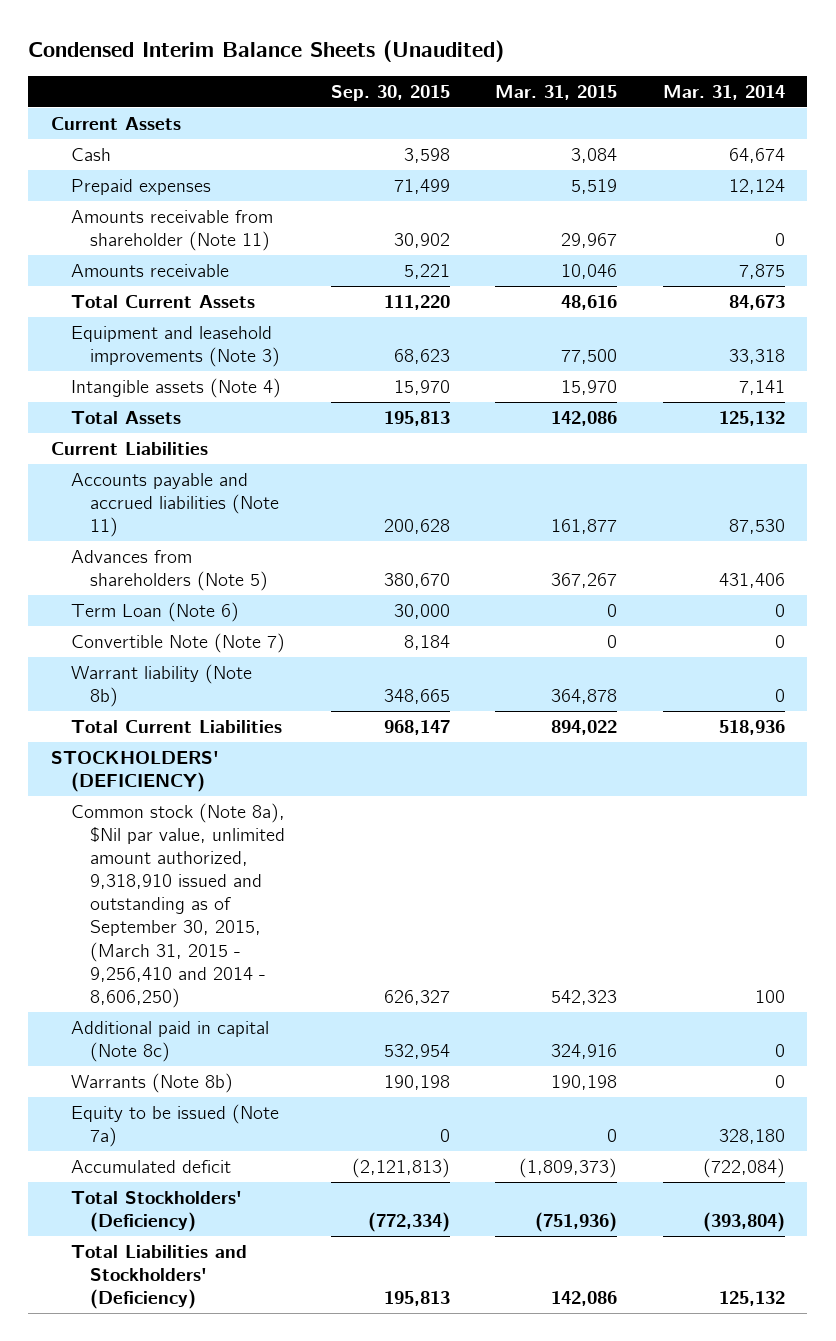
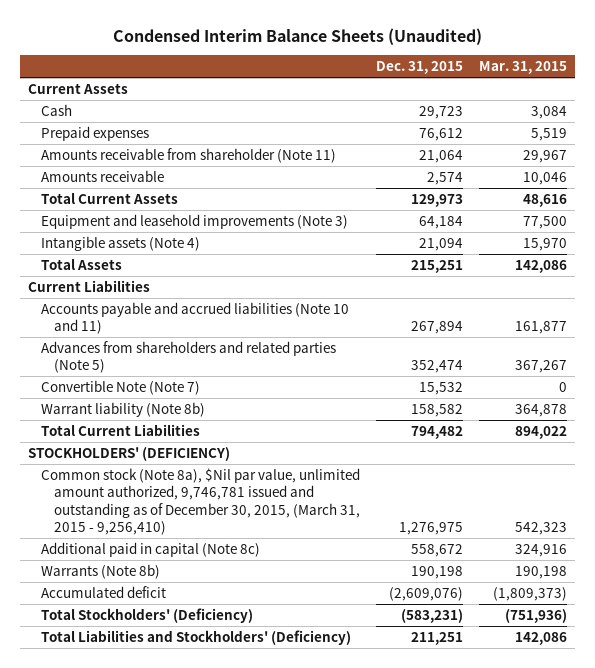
[330,85,450,102] Sep. 30, 2015 -> none
[662,85,785,101] Mar. 31, 2014 -> none
none -> [376,61,464,75] Dec. 31, 2015
[70,601,239,622] Term Loan (Note 6) -> none
[70,472,280,538] Accounts payable and accrued liabilities (Note 11) -> [41,302,350,335] Accounts payable and accrued liabilities (Note 10 and 11)
[70,549,269,591] Advances from shareholders (Note 5) -> [41,341,337,374] Advances from shareholders and related parties (Note 5)
[70,802,286,1008] Common stock (Note 8a), $Nil par value, unlimited amount authorized, 9,318,910 issued and outstanding as of September 30, 2015, (March 31, 2015 - 9,256,410 and 2014 - 8,606,250) -> [41,468,361,536] Common stock (Note 8a), $Nil par value, unlimited amount authorized, 9,746,781 issued and outstanding as of December 30, 2015, (March 31, 2015 - 9,256,410)
[70,1103,279,1147] Equity to be issued (Note 7a) -> none

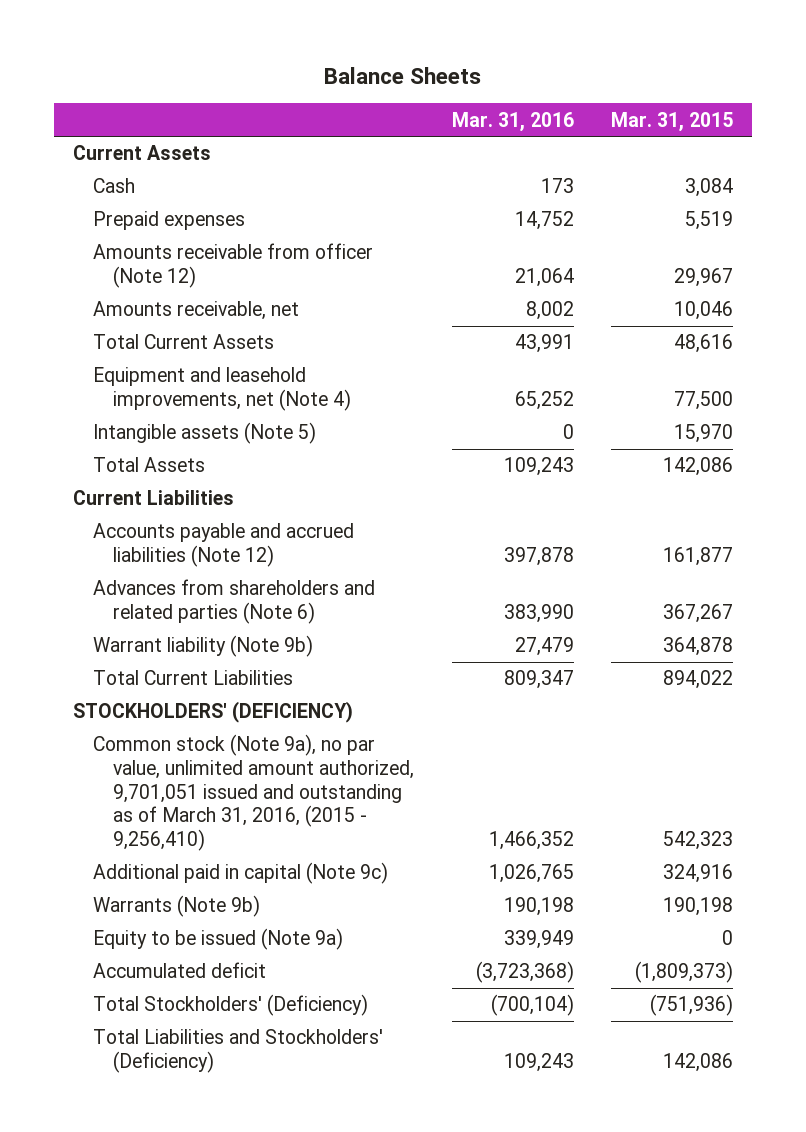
[112,27,482,45] Condensed Interim Balance Sheets (Unaudited) -> [323,67,481,85] Balance Sheets
[376,61,464,75] Dec. 31, 2015 -> none
none -> [451,111,574,132] Mar. 31, 2016
[41,148,337,164] Amounts receivable from shareholder (Note 11) -> [92,243,373,288] Amounts receivable from officer (Note 12)
[41,170,165,183] Amounts receivable -> [92,301,299,321] Amounts receivable, net
[41,214,349,230] Equipment and leasehold improvements (Note 3) -> [92,367,352,411] Equipment and leasehold improvements, net (Note 4)
[41,236,201,252] Intangible assets (Note 4) -> [92,422,316,445] Intangible assets (Note 5)
[41,380,201,396] Convertible Note (Note 7) -> none
[41,302,350,335] Accounts payable and accrued liabilities (Note 10 and 11) -> [92,523,354,567] Accounts payable and accrued liabilities (Note 12)
[41,341,337,374] Advances from shareholders and related parties (Note 5) -> [92,579,375,624] Advances from shareholders and related parties (Note 6)
[41,402,206,418] Warrant liability (Note 8b) -> [92,635,313,658] Warrant liability (Note 9b)
[41,468,361,536] Common stock (Note 8a), $Nil par value, unlimited amount authorized, 9,746,781 issued and outstanding as of December 30, 2015, (March 31, 2015 - 9,256,410) -> [92,734,415,852] Common stock (Note 9a), no par value, unlimited amount authorized, 9,701,051 issued and outstanding as of March 31, 2016, (2015 - 9,256,410)
[41,542,261,558] Additional paid in capital (Note 8c) -> [92,862,388,885] Additional paid in capital (Note 9c)
[41,564,161,580] Warrants (Note 8b) -> [92,895,260,918] Warrants (Note 9b)
none -> [92,928,343,951] Equity to be issued (Note 9a)

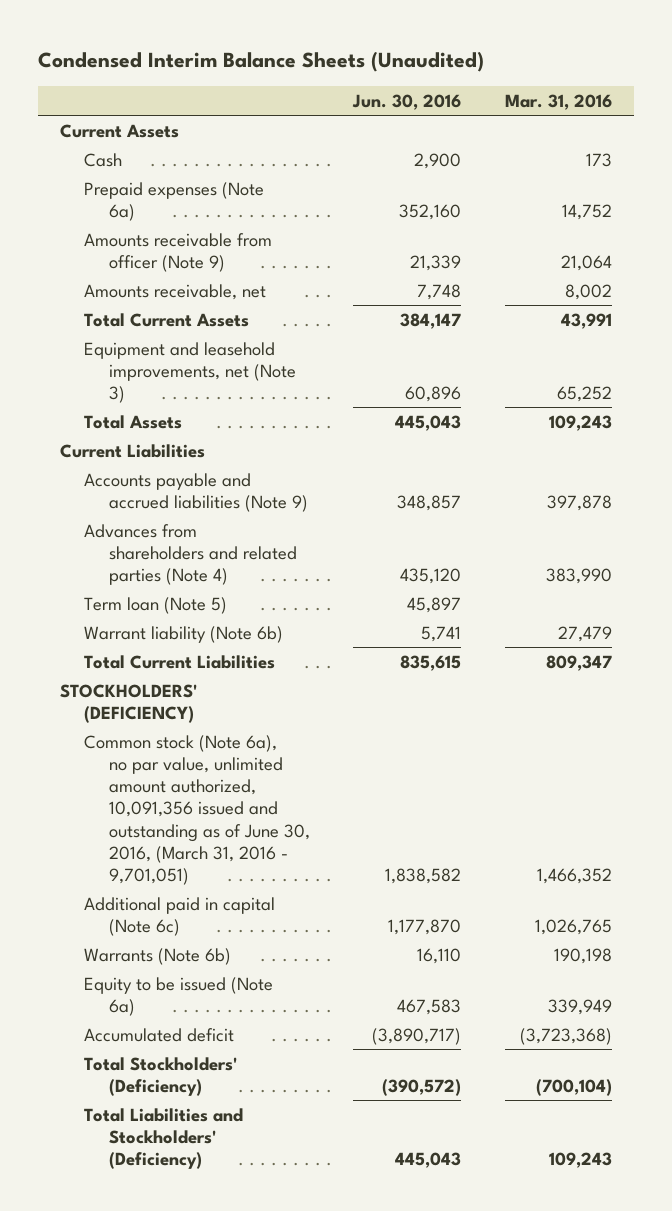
[323,67,481,85] Balance Sheets -> [38,51,485,73] Condensed Interim Balance Sheets (Unaudited)
[611,111,734,132] Mar. 31, 2015 -> none
none -> [352,93,462,110] Jun. 30, 2016
[92,211,245,231] Prepaid expenses -> [84,181,265,221] Prepaid expenses (Note 6a)
[92,243,373,288] Amounts receivable from officer (Note 12) -> [84,232,273,272] Amounts receivable from officer (Note 9)
[92,422,316,445] Intangible assets (Note 5) -> none
[92,367,352,411] Equipment and leasehold improvements, net (Note 4) -> [84,341,296,404] Equipment and leasehold improvements, net (Note 3)
[92,523,354,567] Accounts payable and accrued liabilities (Note 12) -> [84,472,308,512] Accounts payable and accrued liabilities (Note 9)
[92,579,375,624] Advances from shareholders and related parties (Note 6) -> [84,523,297,586] Advances from shareholders and related parties (Note 4)
none -> [84,596,228,614] Term loan (Note 5)
[92,635,313,658] Warrant liability (Note 9b) -> [84,625,284,643] Warrant liability (Note 6b)
[92,734,415,852] Common stock (Note 9a), no par value, unlimited amount authorized, 9,701,051 issued and outstanding as of March 31, 2016, (2015 - 9,256,410) -> [84,734,310,886] Common stock (Note 6a), no par value, unlimited amount authorized, 10,091,356 issued and outstanding as of June 30, 2016, (March 31, 2016 - 9,701,051)
[92,862,388,885] Additional paid in capital (Note 9c) -> [84,896,276,936] Additional paid in capital (Note 6c)
[92,895,260,918] Warrants (Note 9b) -> [84,947,232,965] Warrants (Note 6b)
[92,928,343,951] Equity to be issued (Note 9a) -> [84,976,274,1016] Equity to be issued (Note 6a)

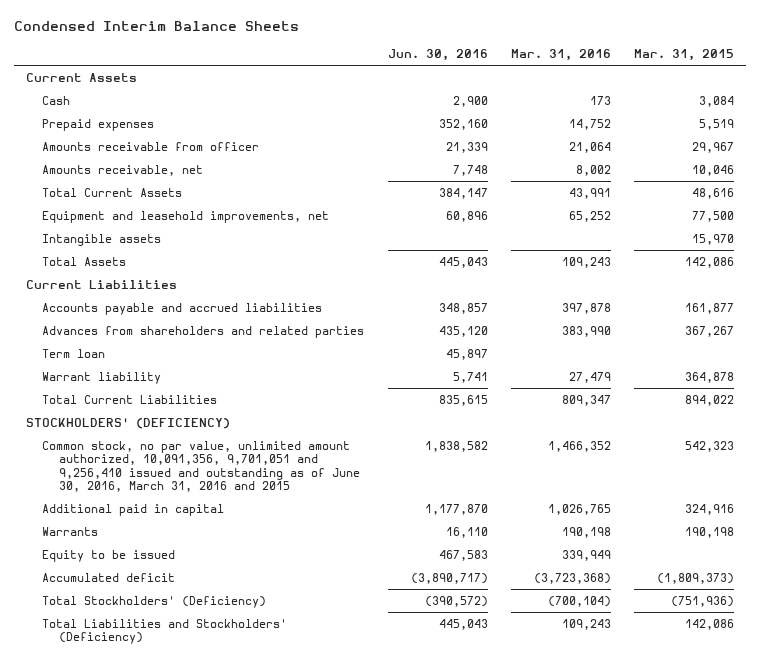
[38,51,485,73] Condensed Interim Balance Sheets (Unaudited) -> [13,21,299,32] Condensed Interim Balance Sheets
none -> [633,49,734,62] Mar. 31, 2015
[84,181,265,221] Prepaid expenses (Note 6a) -> [42,118,155,131] Prepaid expenses
[84,232,273,272] Amounts receivable from officer (Note 9) -> [42,141,260,151] Amounts receivable from officer
[84,341,296,404] Equipment and leasehold improvements, net (Note 3) -> [42,210,330,223] Equipment and leasehold improvements, net
none -> [42,233,162,246] Intangible assets
[84,472,308,512] Accounts payable and accrued liabilities (Note 9) -> [42,302,323,315] Accounts payable and accrued liabilities
[84,523,297,586] Advances from shareholders and related parties (Note 4) -> [42,325,365,338] Advances from shareholders and related parties
[84,596,228,614] Term loan (Note 5) -> [42,348,106,358] Term loan
[84,625,284,643] Warrant liability (Note 6b) -> [42,371,162,384] Warrant liability
[84,734,310,886] Common stock (Note 6a), no par value, unlimited amount authorized, 10,091,356 issued and outstanding as of June 30, 2016, (March 31, 2016 - 9,701,051) -> [42,440,361,493] Common stock, no par value, unlimited amount authorized, 10,091,356, 9,701,051 and 9,256,410 issued and outstanding as of June 30, 2016, March 31, 2016 and 2015
[84,896,276,936] Additional paid in capital (Note 6c) -> [42,503,225,516] Additional paid in capital
[84,947,232,965] Warrants (Note 6b) -> [42,526,99,536] Warrants
[84,976,274,1016] Equity to be issued (Note 6a) -> [42,549,176,562] Equity to be issued

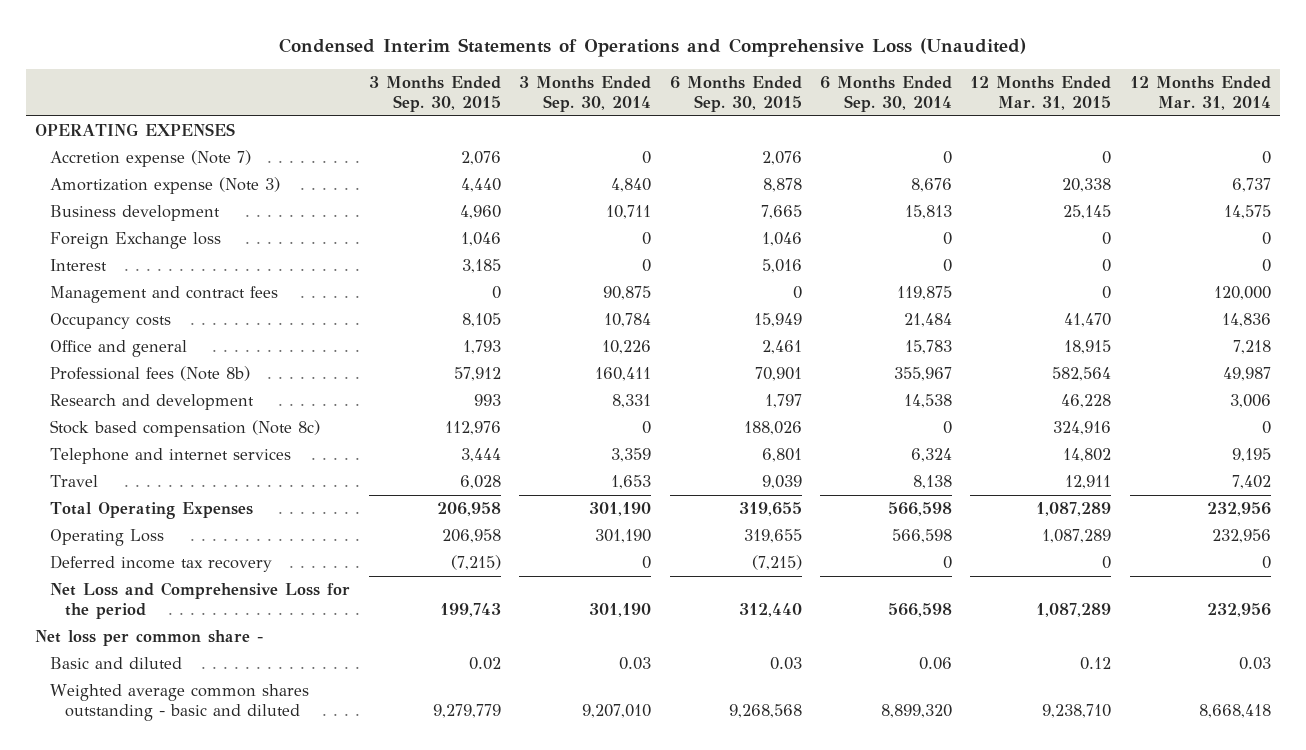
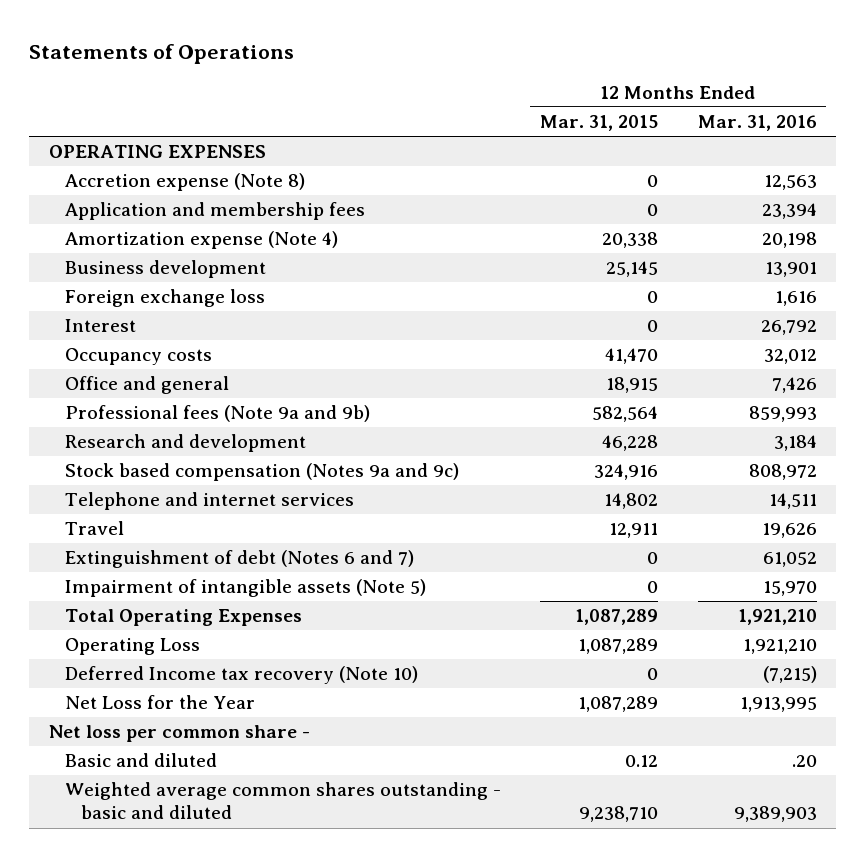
[278,38,1026,58] Condensed Interim Statements of Operations and Comprehensive Loss (Unaudited) -> [29,43,295,64] Statements of Operations
[368,75,501,112] 3 Months Ended Sep. 30, 2015 -> none
[519,75,652,112] 3 Months Ended Sep. 30, 2014 -> none
[669,75,802,112] 6 Months Ended Sep. 30, 2015 -> none
[819,75,952,112] 6 Months Ended Sep. 30, 2014 -> none
[1129,75,1271,110] 12 Months Ended Mar. 31, 2014 -> none
none -> [697,114,817,131] Mar. 31, 2016
[50,150,252,168] Accretion expense (Note 7) -> [64,173,305,192] Accretion expense (Note 8)
none -> [64,202,365,221] Application and membership fees
[50,177,281,195] Amortization expense (Note 3) -> [64,231,338,250] Amortization expense (Note 4)
[50,232,222,250] Foreign Exchange loss -> [64,289,265,308] Foreign exchange loss
[50,286,279,304] Management and contract fees -> none
[50,366,251,382] Professional fees (Note 8b) -> [64,405,370,423] Professional fees (Note 9a and 9b)
[50,420,321,438] Stock based compensation (Note 8c) -> [64,463,459,482] Stock based compensation (Notes 9a and 9c)
none -> [64,550,414,569] Extinguishment of debt (Notes 6 and 7)
none -> [64,579,426,598] Impairment of intangible assets (Note 5)
[50,555,273,573] Deferred income tax recovery -> [64,666,418,685] Deferred Income tax recovery (Note 10)
[50,582,351,620] Net Loss and Comprehensive Loss for the period -> [64,695,255,710] Net Loss for the Year

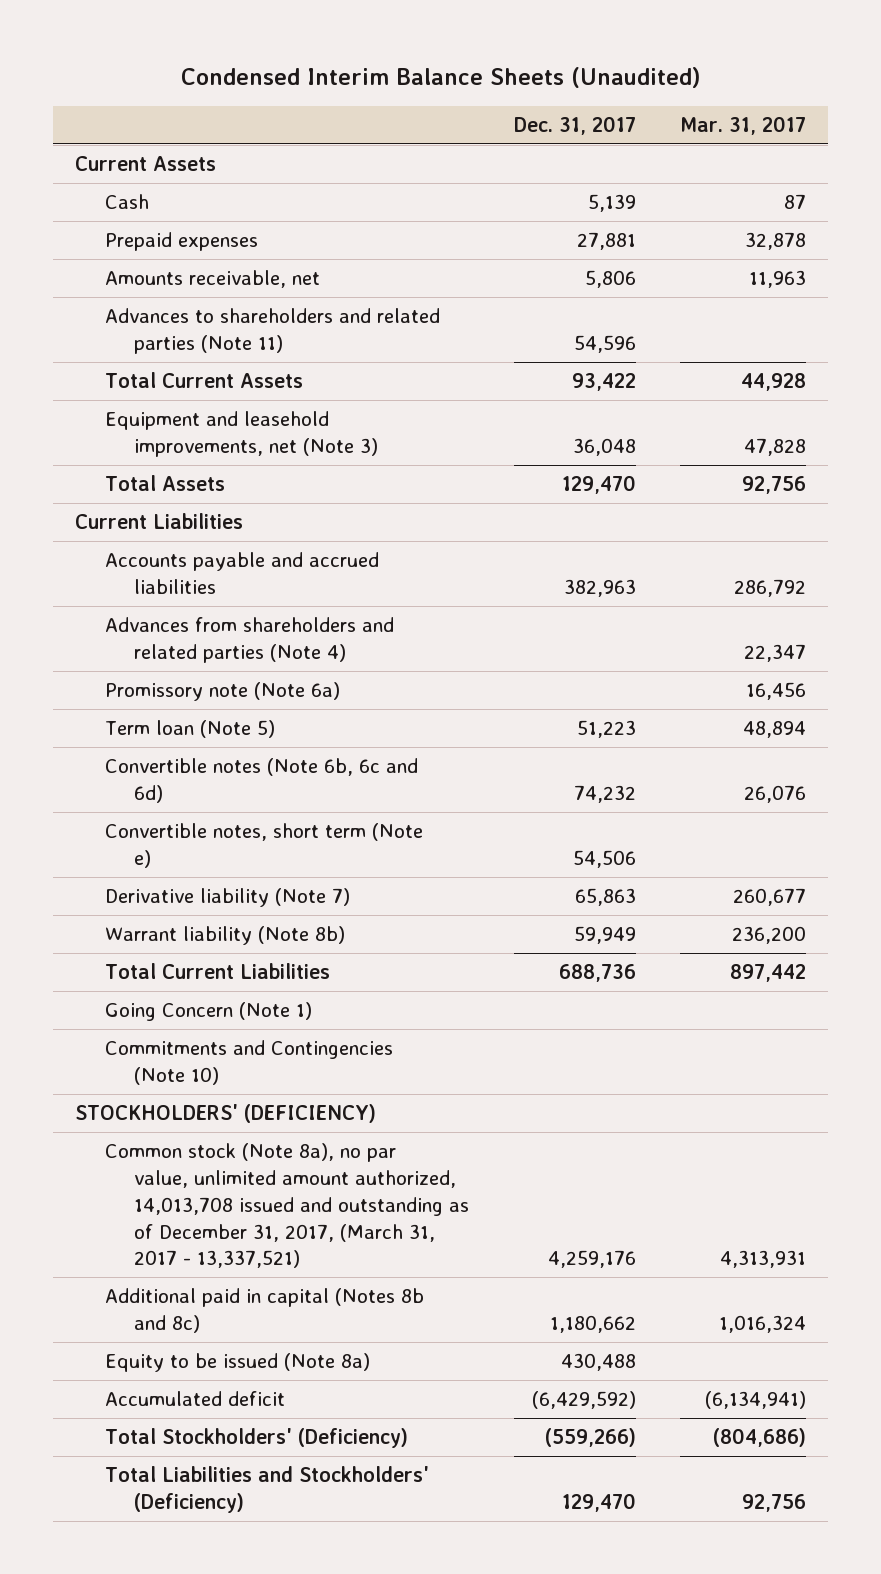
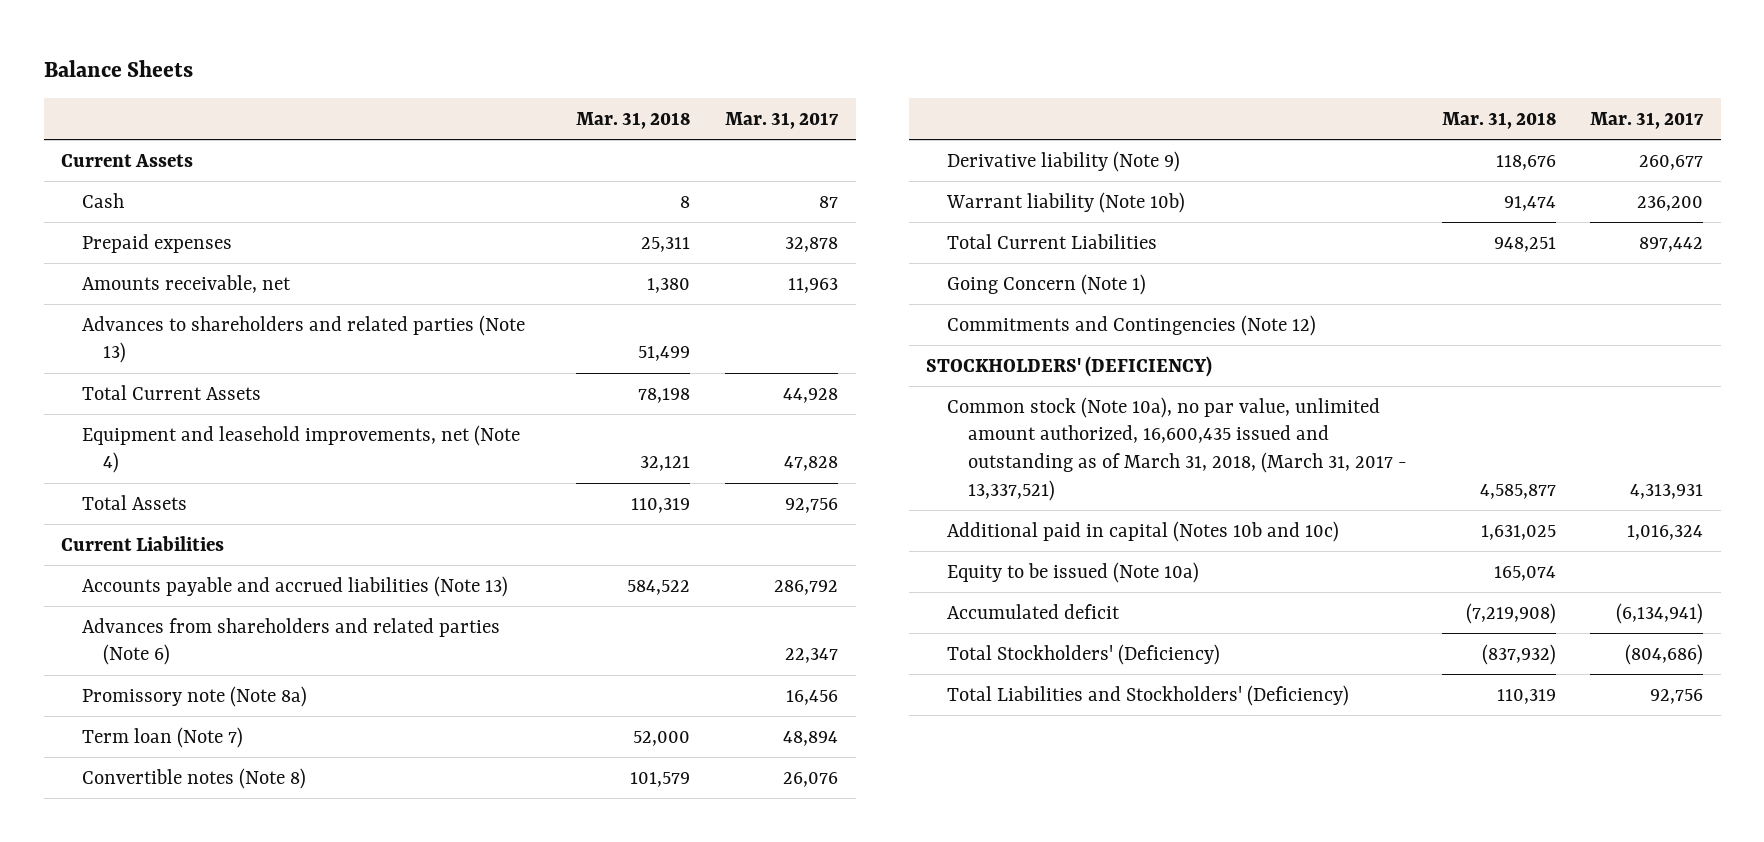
[180,67,701,89] Condensed Interim Balance Sheets (Unaudited) -> [43,59,193,77] Balance Sheets
[513,115,636,135] Dec. 31, 2017 -> none
none -> [576,111,691,129] Mar. 31, 2018
[104,308,440,354] Advances to shareholders and related parties (Note 11) -> [81,314,525,364] Advances to shareholders and related parties (Note 13)
[104,411,379,457] Equipment and leasehold improvements, net (Note 3) -> [81,424,520,474] Equipment and leasehold improvements, net (Note 4)
[104,823,423,868] Convertible notes, short term (Note e) -> none
[104,552,379,594] Accounts payable and accrued liabilities -> [81,575,508,597] Accounts payable and accrued liabilities (Note 13)
[104,617,394,663] Advances from shareholders and related parties (Note 4) -> [81,617,500,666] Advances from shareholders and related parties (Note 6)
[104,682,340,702] Promissory note (Note 6a) -> [81,685,307,707] Promissory note (Note 8a)
[104,720,275,739] Term loan (Note 5) -> [81,726,243,748] Term loan (Note 7)
[104,758,418,803] Convertible notes (Note 6b, 6c and 6d) -> [81,767,306,789] Convertible notes (Note 8)
[104,888,350,908] Derivative liability (Note 7) -> [947,150,1181,172] Derivative liability (Note 9)
[104,926,345,946] Warrant liability (Note 8b) -> [946,191,1186,213] Warrant liability (Note 10b)
[104,1040,393,1085] Commitments and Contingencies (Note 10) -> [947,314,1317,336] Commitments and Contingencies (Note 12)
[104,1143,470,1269] Common stock (Note 8a), no par value, unlimited amount authorized, 14,013,708 issued and outstanding as of December 31, 2017, (March 31, 2017 - 13,337,521) -> [947,396,1407,501] Common stock (Note 10a), no par value, unlimited amount authorized, 16,600,435 issued and outstanding as of March 31, 2018, (March 31, 2017 - 13,337,521)
[104,1288,424,1333] Additional paid in capital (Notes 8b and 8c) -> [947,520,1340,542] Additional paid in capital (Notes 10b and 10c)
[104,1353,370,1373] Equity to be issued (Note 8a) -> [947,561,1200,583] Equity to be issued (Note 10a)

